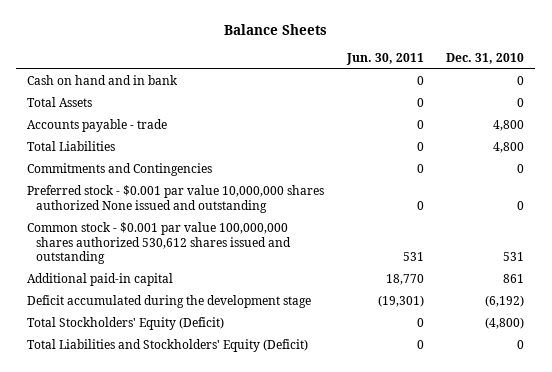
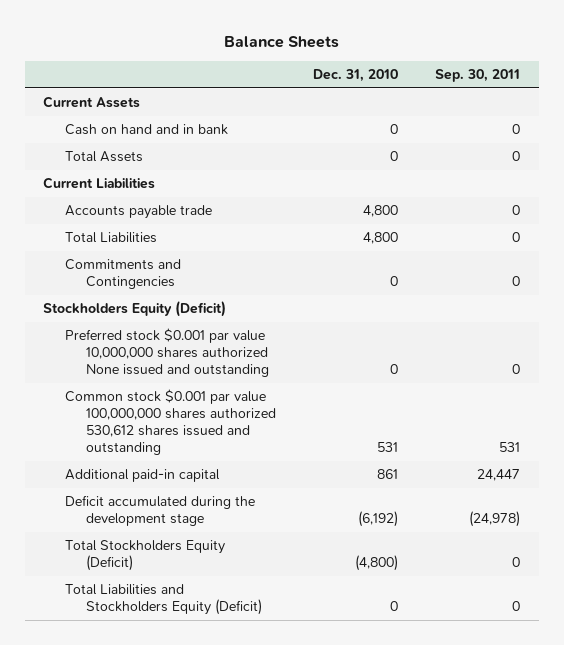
[345,52,424,65] Jun. 30, 2011 -> none
none -> [435,68,521,82] Sep. 30, 2011
none -> [43,96,141,109] Current Assets
none -> [43,177,156,190] Current Liabilities
[27,119,168,133] Accounts payable - trade -> [64,205,212,220] Accounts payable trade
none -> [43,301,227,318] Stockholders Equity (Deficit)
[27,185,325,213] Preferred stock - $0.001 par value 10,000,000 shares authorized None issued and outstanding -> [64,328,270,378] Preferred stock $0.001 par value 10,000,000 shares authorized None issued and outstanding
[27,222,291,265] Common stock - $0.001 par value 100,000,000 shares authorized 530,612 shares issued and outstanding -> [64,389,277,455] Common stock $0.001 par value 100,000,000 shares authorized 530,612 shares issued and outstanding
[27,317,225,331] Total Stockholders' Equity (Deficit) -> [64,540,225,572] Total Stockholders Equity (Deficit)
[27,339,309,353] Total Liabilities and Stockholders' Equity (Deficit) -> [64,584,263,616] Total Liabilities and Stockholders Equity (Deficit)

